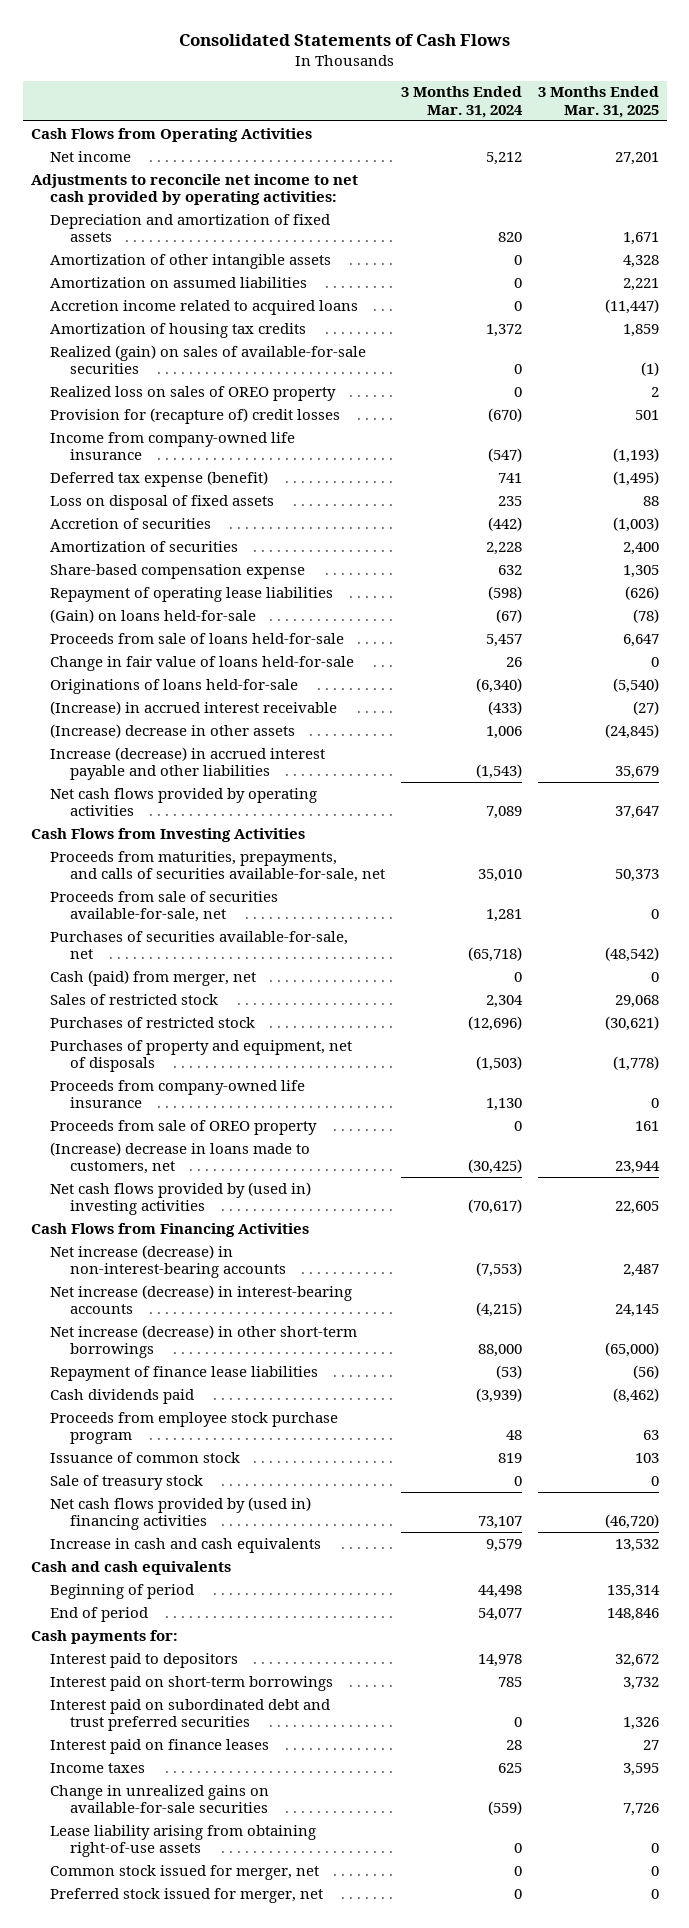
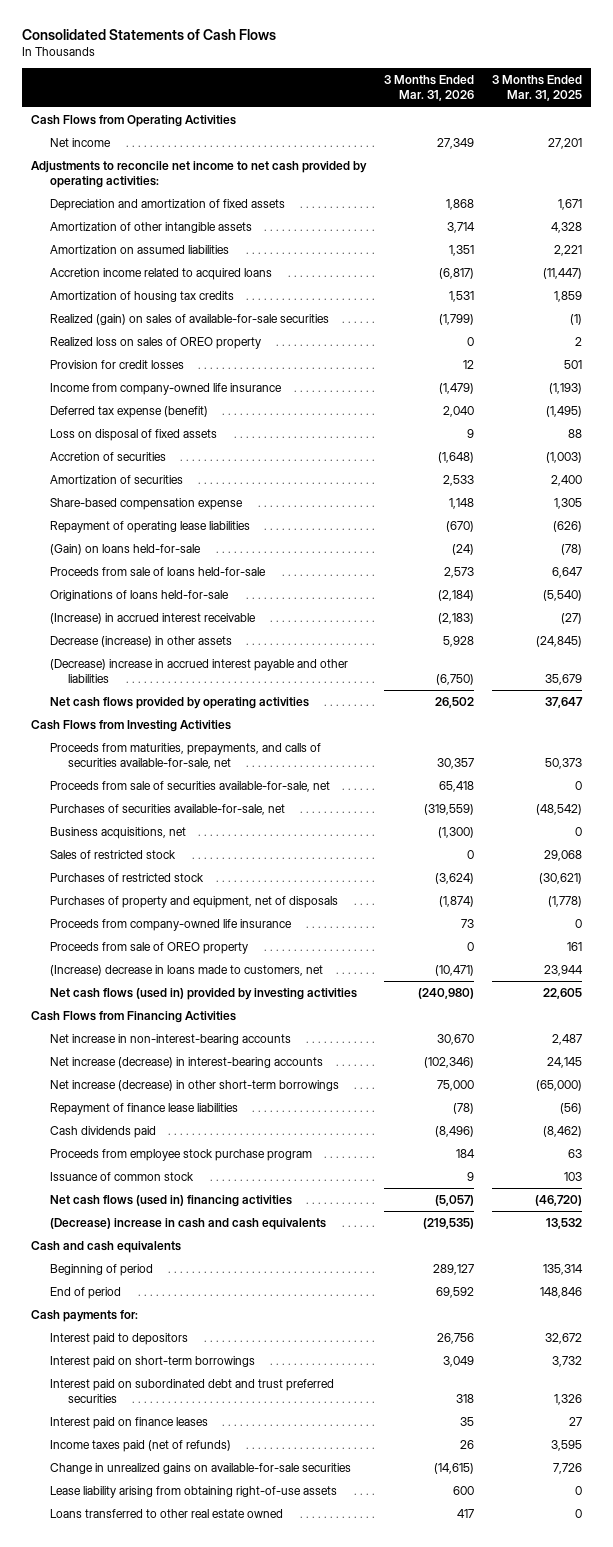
[401,86,524,118] 3 Months Ended Mar. 31, 2024 -> none
none -> [383,75,474,102] 3 Months Ended Mar. 31, 2026
[50,407,341,424] Provision for (recapture of) credit losses -> [49,359,184,369] Provision for credit losses
[50,655,355,671] Change in fair value of loans held-for-sale -> none
[50,723,296,738] (Increase) decrease in other assets -> [49,635,232,647] Decrease (increase) in other assets
[50,746,326,781] Increase (decrease) in accrued interest payable and other liabilities -> [49,658,348,683] (Decrease) increase in accrued interest payable and other liabilities
[50,969,257,986] Cash (paid) from merger, net -> [49,826,186,839] Business acquisitions, net
[50,1181,312,1216] Net cash flows provided by (used in) investing activities -> [49,987,357,1000] Net cash flows (used in) provided by investing activities
[50,1244,287,1279] Net increase (decrease) in non-interest-bearing accounts -> [49,1033,291,1045] Net increase in non-interest-bearing accounts
[50,1474,204,1490] Sale of treasury stock -> none
[50,1496,312,1531] Net cash flows provided by (used in) financing activities -> [49,1194,292,1207] Net cash flows (used in) financing activities
[50,1537,322,1553] Increase in cash and cash equivalents -> [49,1217,326,1230] (Decrease) increase in cash and cash equivalents
[50,1762,146,1773] Income taxes -> [49,1439,231,1452] Income taxes paid (net of refunds)
[50,1864,320,1880] Common stock issued for merger, net -> none
[50,1887,324,1903] Preferred stock issued for merger, net -> none
none -> [49,1508,283,1518] Loans transferred to other real estate owned

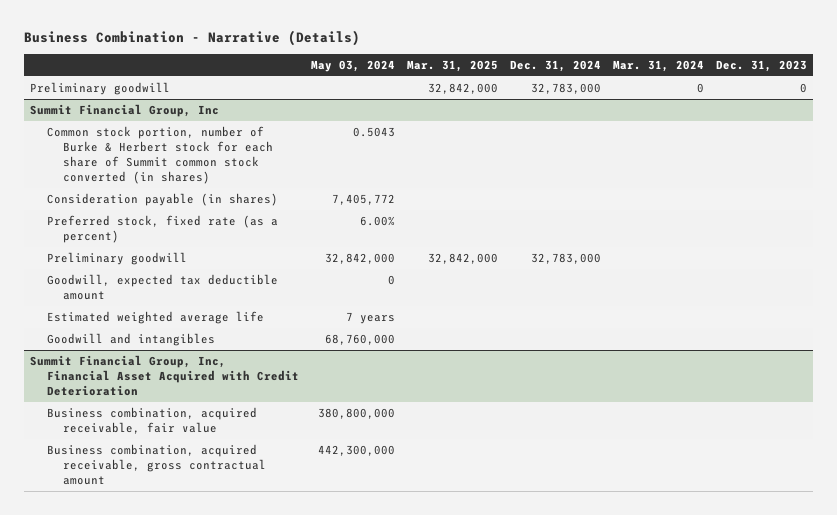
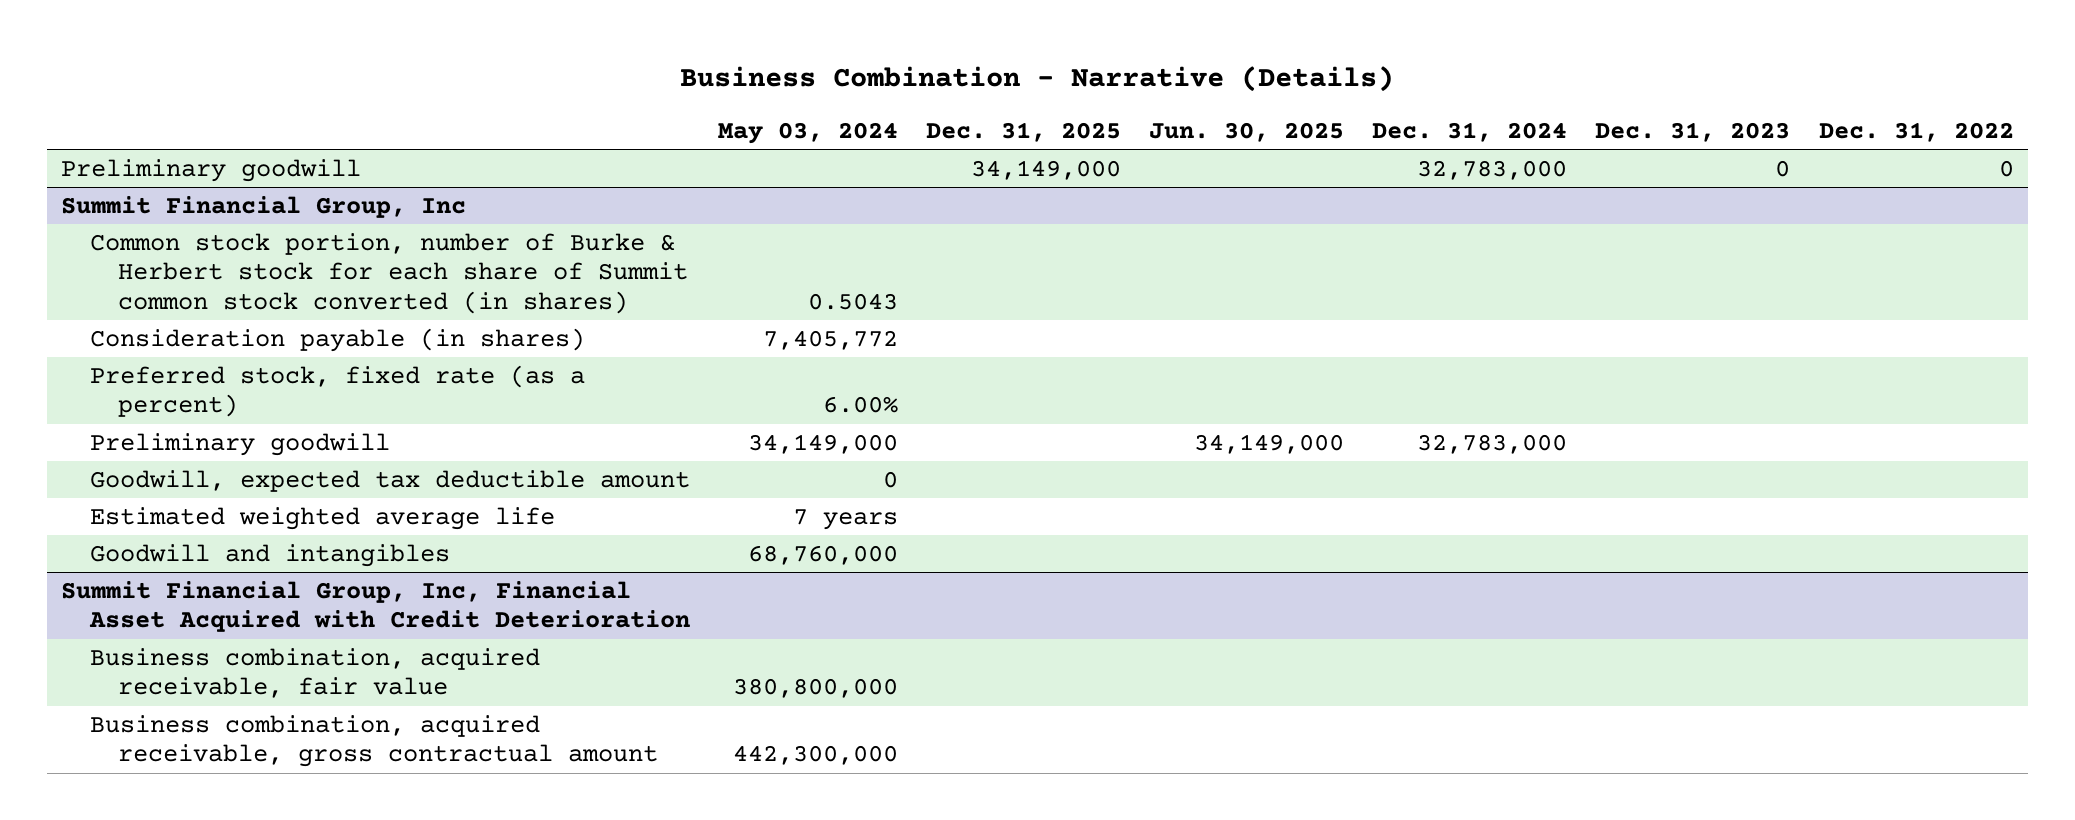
[406,59,498,72] Mar. 31, 2025 -> none
[612,59,704,72] Mar. 31, 2024 -> none
none -> [925,121,1121,142] Dec. 31, 2025
none -> [1149,121,1345,142] Jun. 30, 2025
none -> [1818,121,2014,142] Dec. 31, 2022
[324,252,395,264] 32,842,000 -> [747,434,898,455] 34,149,000

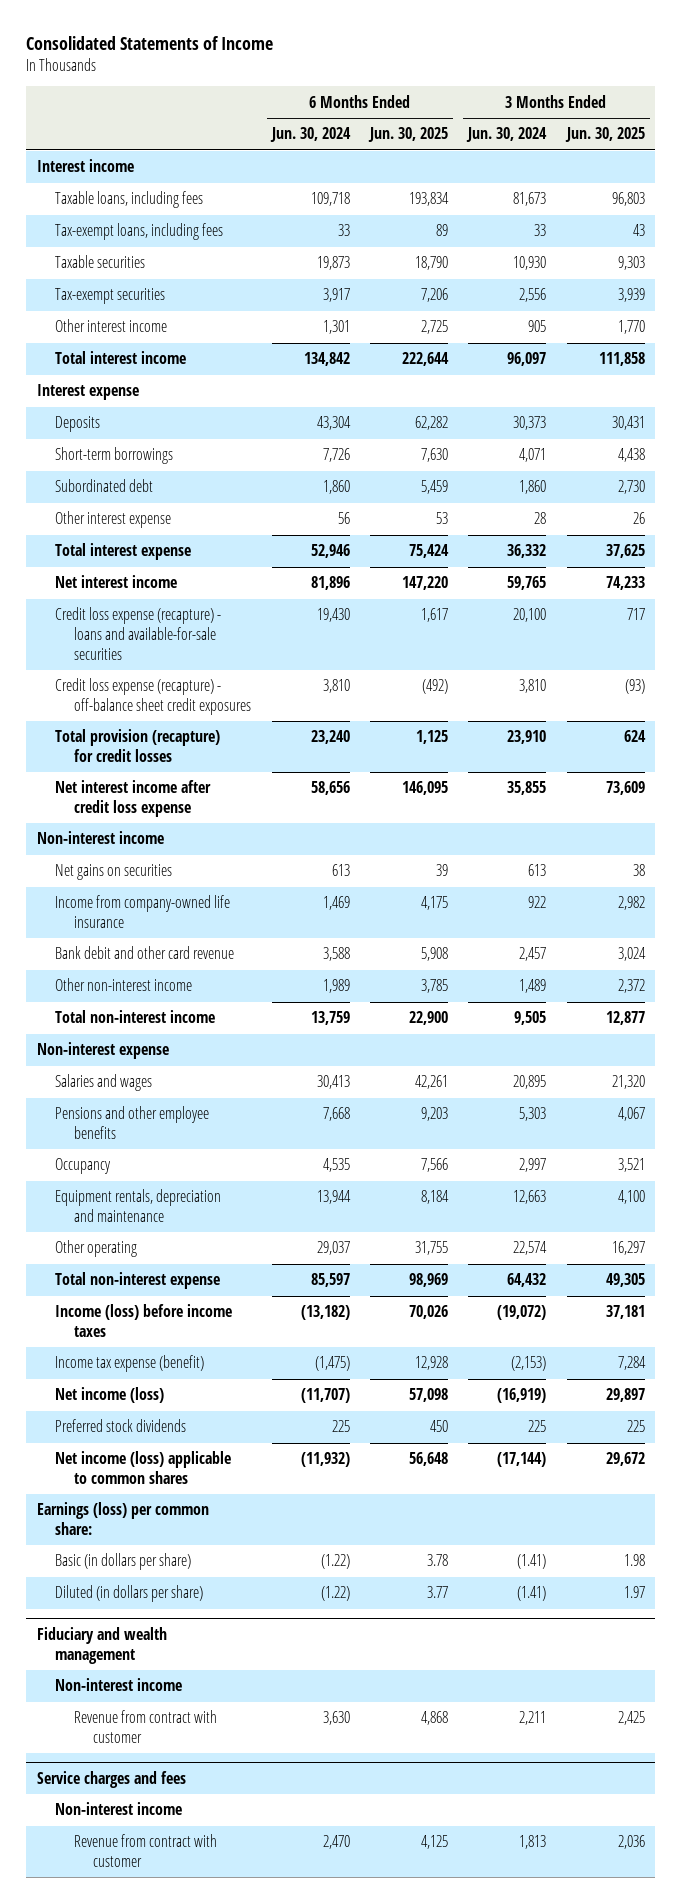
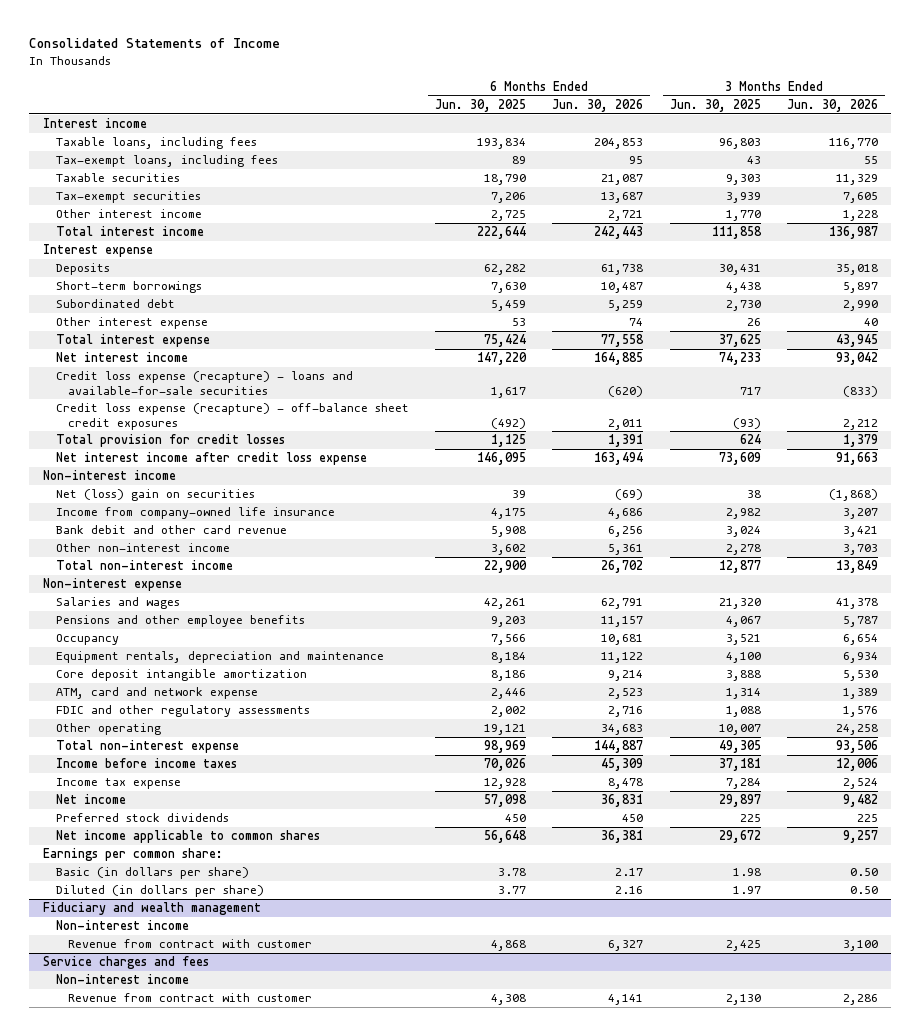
[269,127,351,143] Jun. 30, 2024 -> none
[466,127,548,143] Jun. 30, 2024 -> none
none -> [552,98,644,112] Jun. 30, 2026
none -> [786,98,878,112] Jun. 30, 2026
[55,729,221,762] Total provision (recapture) for credit losses -> [55,434,285,448] Total provision for credit losses
[55,864,173,881] Net gains on securities -> [55,489,255,502] Net (loss) gain on securities
[421,979,449,994] 3,785 -> [490,544,526,556] 3,602
[617,979,645,994] 2,372 -> [725,544,761,556] 2,278
none -> [55,669,307,682] Core deposit intangible amortization
none -> [55,687,258,700] ATM, card and network expense
none -> [55,705,310,718] FDIC and other regulatory assessments
[415,1241,449,1256] 31,755 -> [483,724,526,736] 19,121
[611,1241,645,1256] 16,297 -> [718,724,761,736] 10,007
[55,1304,233,1337] Income (loss) before income taxes -> [55,758,237,769] Income before income taxes
[55,1355,205,1373] Income tax expense (benefit) -> [55,778,181,790] Income tax expense
[55,1387,165,1404] Net income (loss) -> [55,794,126,805] Net income
[55,1451,232,1484] Net income (loss) applicable to common shares -> [55,830,320,844] Net income applicable to common shares
[36,1502,209,1535] Earnings (loss) per common share: -> [42,848,223,862] Earnings per common share:
[421,1835,449,1850] 4,125 -> [490,994,526,1006] 4,308
[617,1835,645,1850] 2,036 -> [725,994,761,1006] 2,130

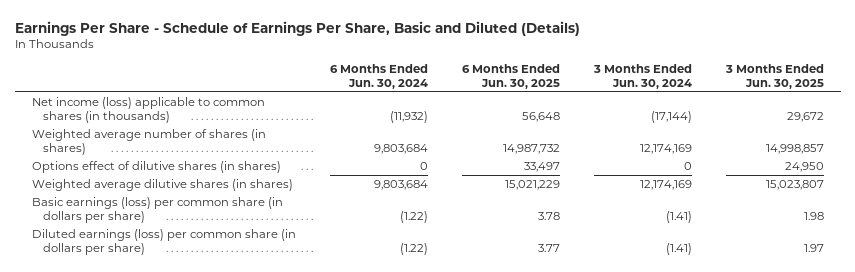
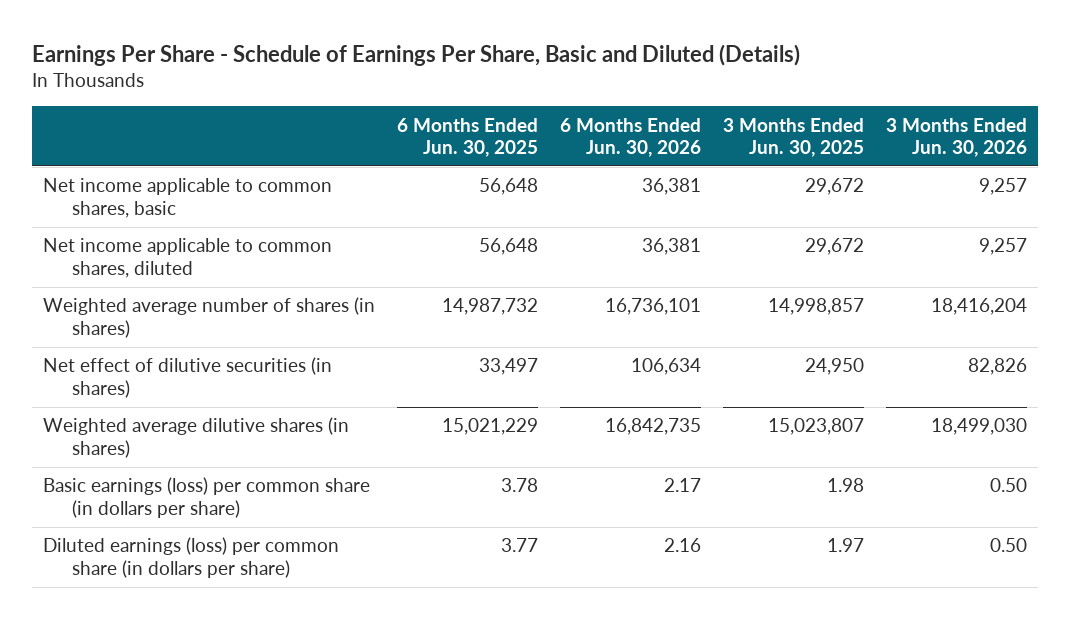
[329,64,428,89] 6 Months Ended Jun. 30, 2024 -> none
[592,64,692,89] 3 Months Ended Jun. 30, 2024 -> none
none -> [559,117,701,158] 6 Months Ended Jun. 30, 2026
none -> [885,117,1027,158] 3 Months Ended Jun. 30, 2026
[31,97,265,123] Net income (loss) applicable to common shares (in thousands) -> [42,178,332,219] Net income applicable to common shares, basic
none -> [42,238,332,279] Net income applicable to common shares, diluted
[31,161,281,174] Options effect of dilutive shares (in shares) -> [42,357,332,399] Net effect of dilutive securities (in shares)

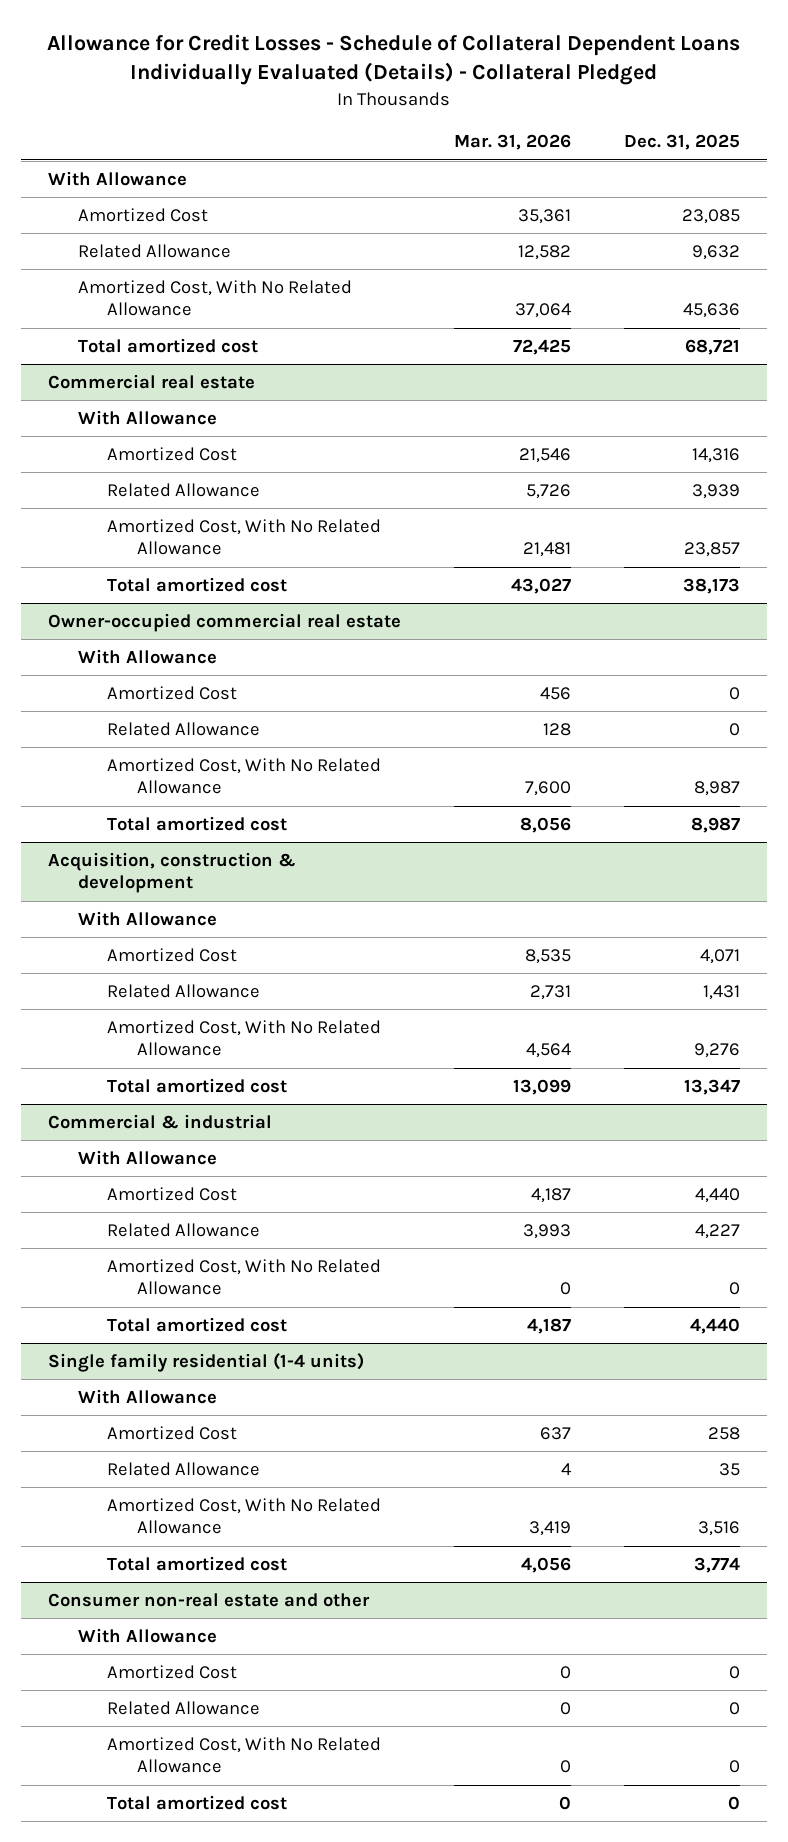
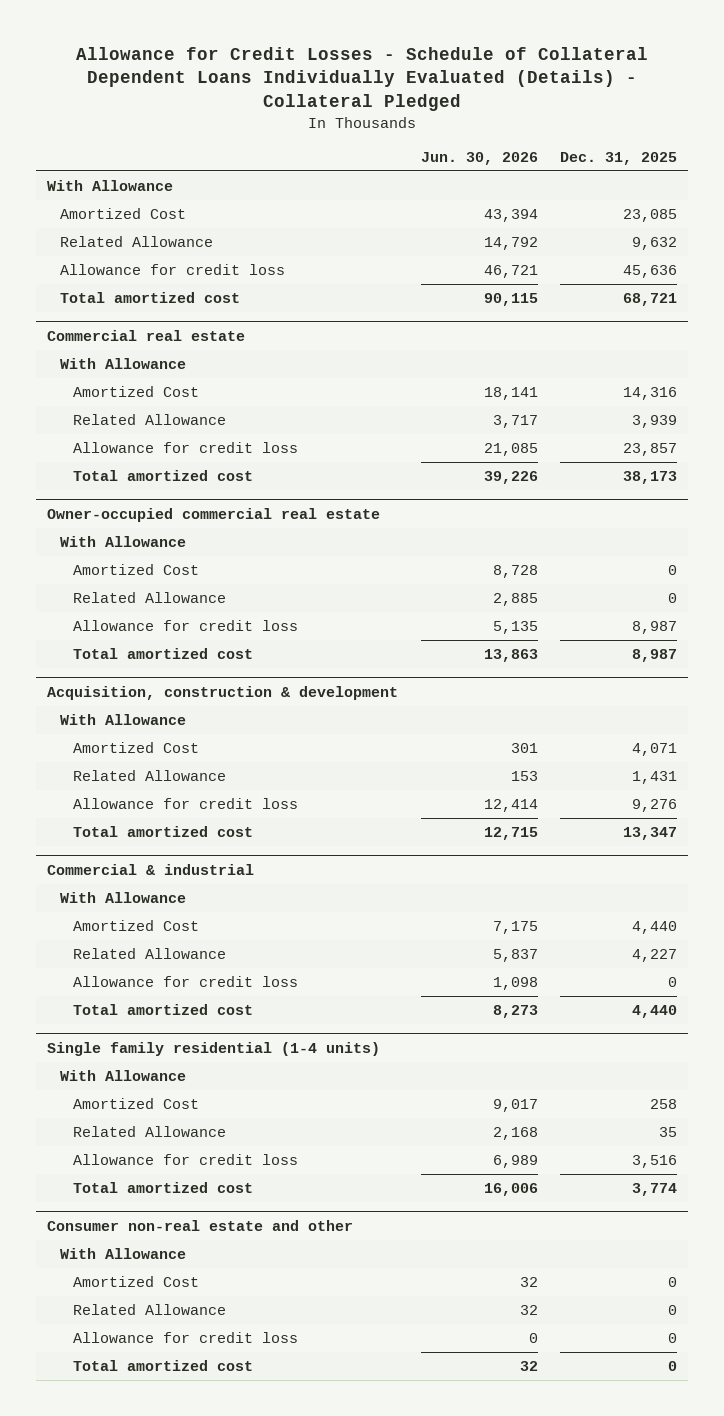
[453,134,571,151] Mar. 31, 2026 -> none
none -> [420,151,538,165] Jun. 30, 2026
[77,280,352,317] Amortized Cost, With No Related Allowance -> [59,264,285,276] Allowance for credit loss
[107,519,382,556] Amortized Cost, With No Related Allowance -> [72,442,298,454] Allowance for credit loss
[107,758,382,795] Amortized Cost, With No Related Allowance -> [72,620,298,632] Allowance for credit loss
[107,1020,382,1057] Amortized Cost, With No Related Allowance -> [72,798,298,810] Allowance for credit loss
[107,1259,382,1296] Amortized Cost, With No Related Allowance -> [72,976,298,988] Allowance for credit loss
[107,1498,382,1535] Amortized Cost, With No Related Allowance -> [72,1154,298,1166] Allowance for credit loss
[107,1737,382,1774] Amortized Cost, With No Related Allowance -> [72,1332,298,1344] Allowance for credit loss

